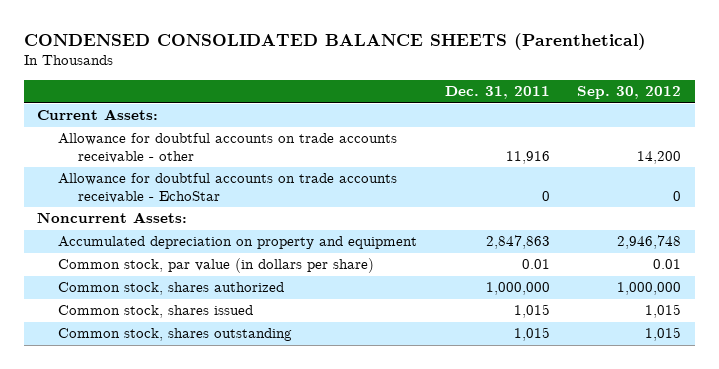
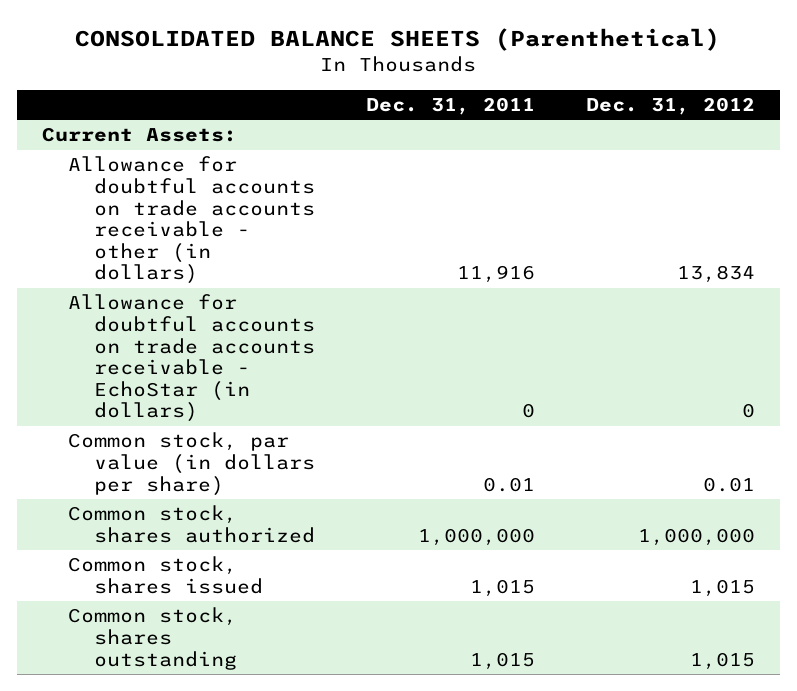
[23,32,646,50] CONDENSED CONSOLIDATED BALANCE SHEETS (Parenthetical) -> [75,27,721,51] CONSOLIDATED BALANCE SHEETS (Parenthetical)
[577,86,682,100] Sep. 30, 2012 -> none
none -> [585,97,755,116] Dec. 31, 2012
[37,212,188,224] Noncurrent Assets: -> none
[57,236,417,250] Accumulated depreciation on property and equipment -> none
[57,133,397,163] Allowance for doubtful accounts on trade accounts receivable - other -> [67,156,315,285] Allowance for doubtful accounts on trade accounts receivable - other (in dollars)
[57,173,397,203] Allowance for doubtful accounts on trade accounts receivable - EchoStar -> [67,294,315,423] Allowance for doubtful accounts on trade accounts receivable - EchoStar (in dollars)

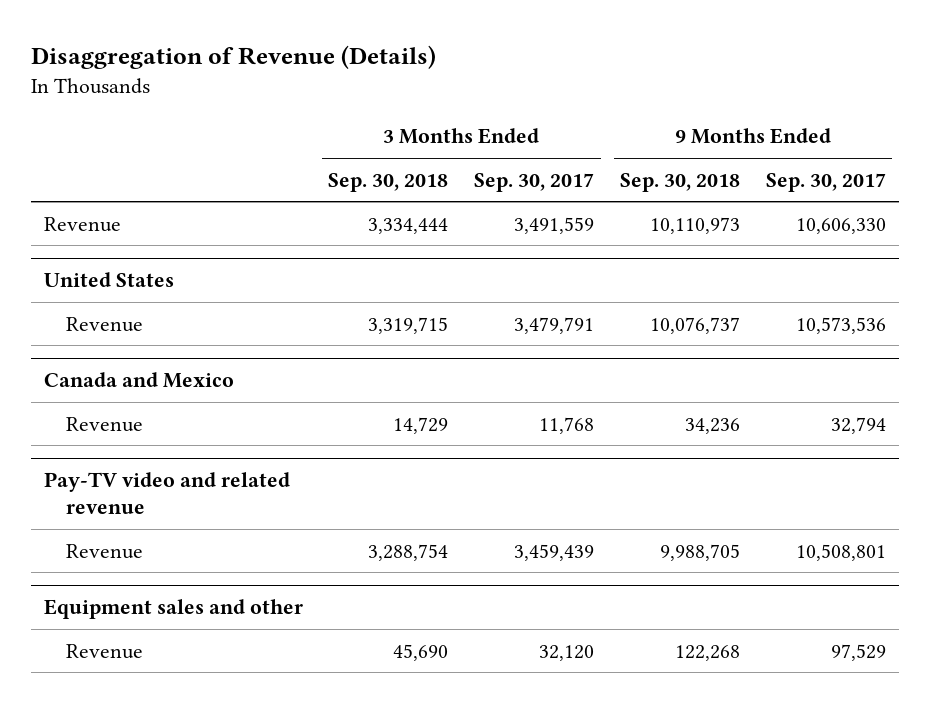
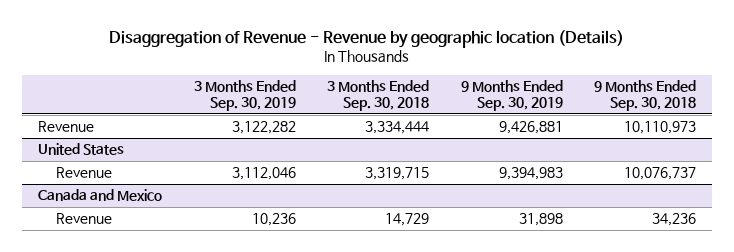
[30,45,436,70] Disaggregation of Revenue (Details) -> [109,30,625,49] Disaggregation of Revenue - Revenue by geographic location (Details)
[474,172,595,192] Sep. 30, 2017 -> none
[765,172,886,192] Sep. 30, 2017 -> none
none -> [193,80,296,112] 3 Months Ended Sep. 30, 2019
none -> [460,80,563,112] 9 Months Ended Sep. 30, 2019
[43,472,290,515] Pay-TV video and related revenue -> none
[66,543,144,559] Revenue -> none
[43,599,303,620] Equipment sales and other -> none
[66,643,144,659] Revenue -> none

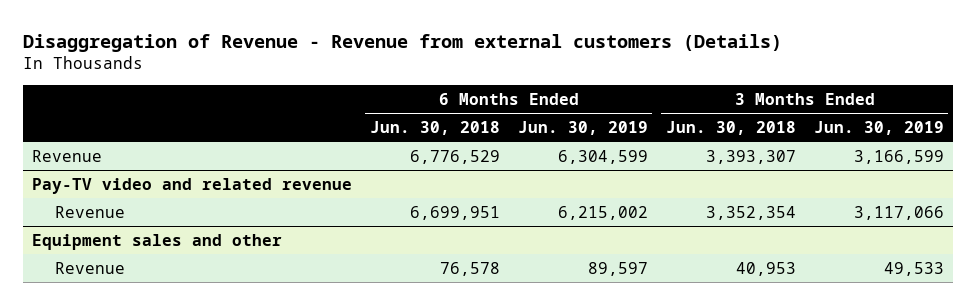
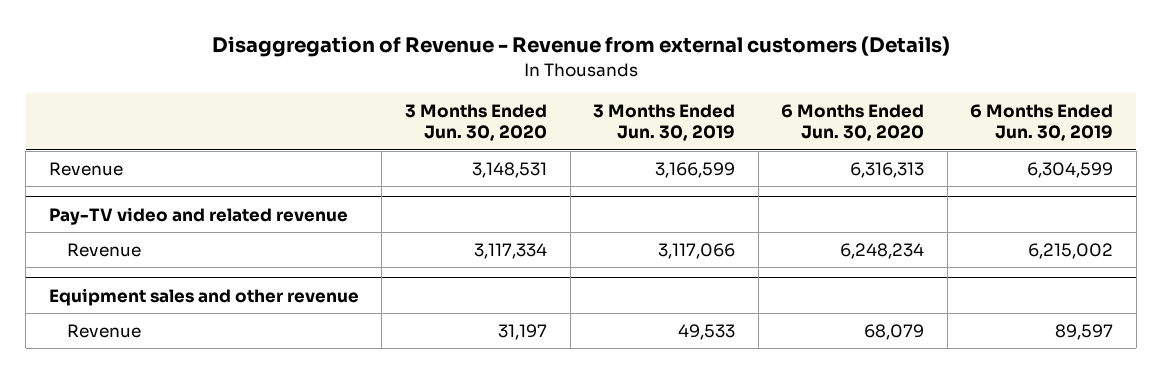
[369,120,500,135] Jun. 30, 2018 -> none
[665,120,796,135] Jun. 30, 2018 -> none
none -> [404,103,547,142] 3 Months Ended Jun. 30, 2020
none -> [781,103,925,142] 6 Months Ended Jun. 30, 2020
[31,233,282,250] Equipment sales and other -> [48,287,359,306] Equipment sales and other revenue

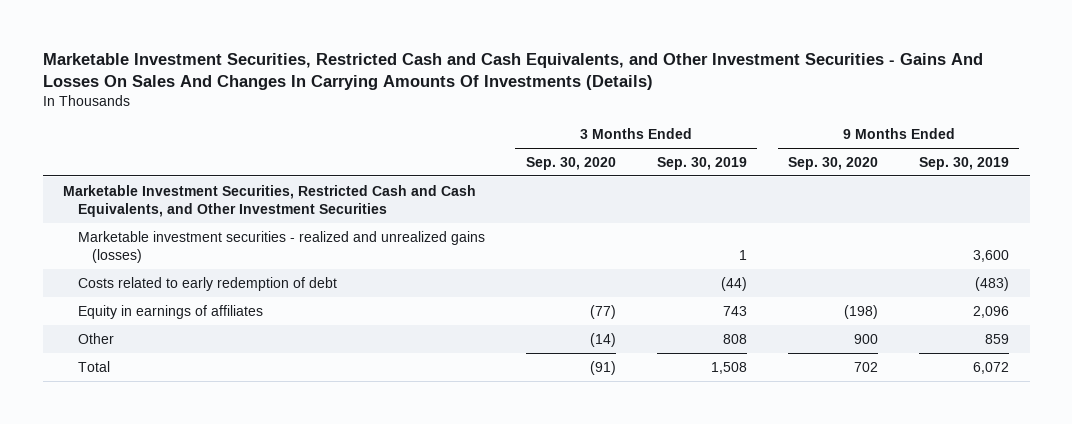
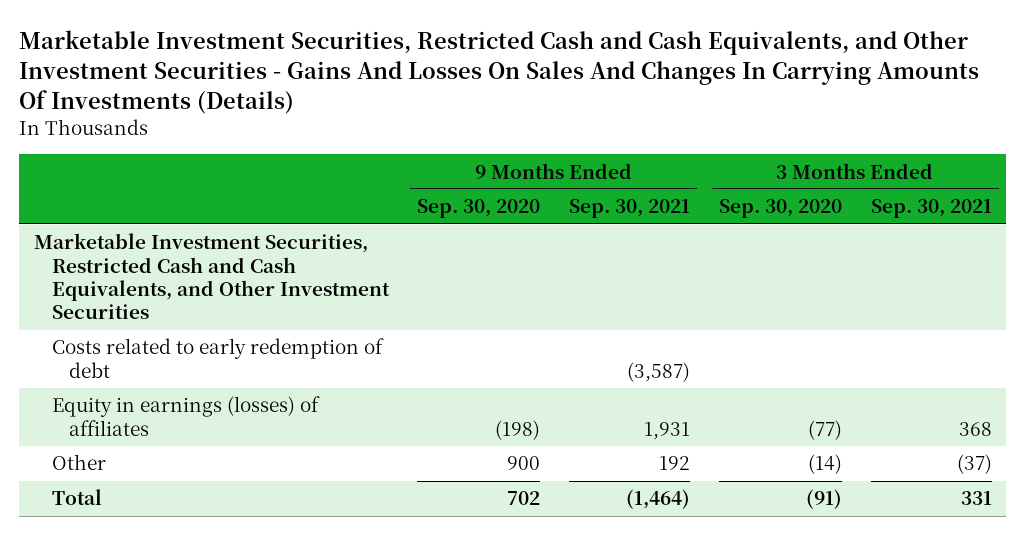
[656,156,747,170] Sep. 30, 2019 -> none
[919,156,1010,170] Sep. 30, 2019 -> none
none -> [569,199,691,219] Sep. 30, 2021
none -> [870,199,992,219] Sep. 30, 2021
[77,230,485,264] Marketable investment securities - realized and unrealized gains (losses) -> none
[77,304,263,319] Equity in earnings of affiliates -> [51,396,320,436] Equity in earnings (losses) of affiliates

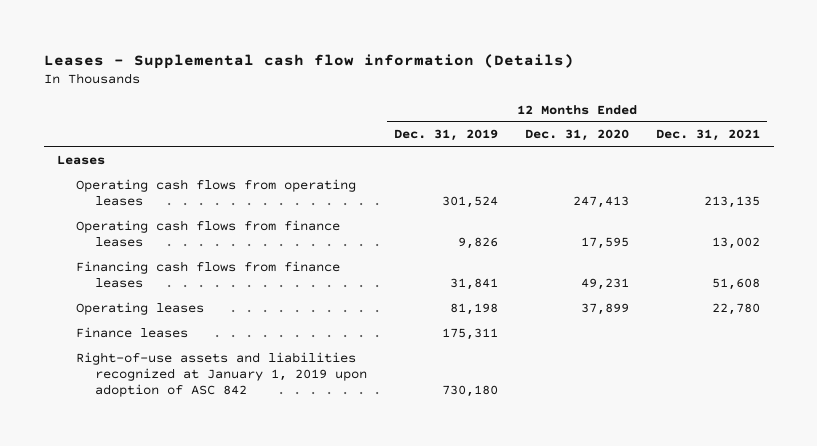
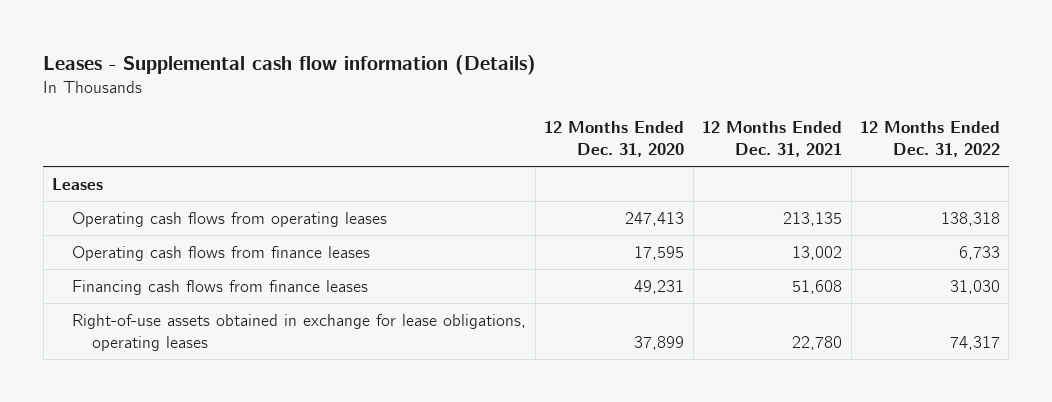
[394,129,499,142] Dec. 31, 2019 -> none
none -> [860,121,1001,158] 12 Months Ended Dec. 31, 2022
[76,327,189,339] Finance leases -> none
[76,352,368,398] Right-of-use assets and liabilities recognized at January 1, 2019 upon adoption of ASC 842 -> none
[76,302,205,316] Operating leases -> [72,313,527,351] Right-of-use assets obtained in exchange for lease obligations, operating leases

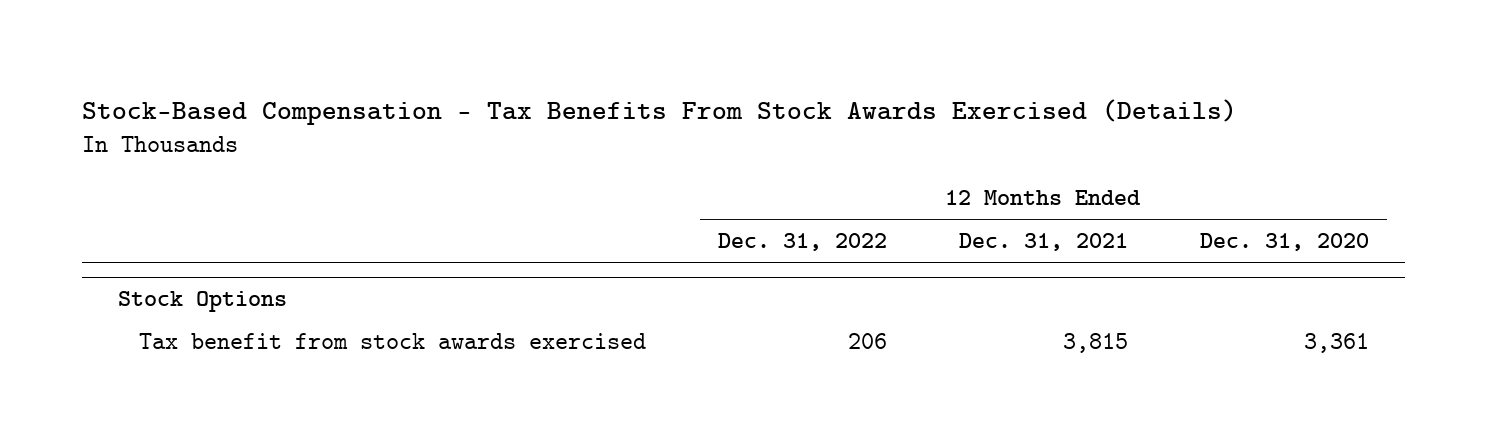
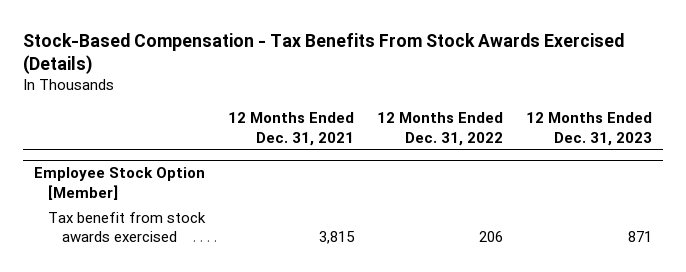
[1199,233,1369,252] Dec. 31, 2020 -> none
none -> [525,112,652,146] 12 Months Ended Dec. 31, 2023
[117,291,287,313] Stock Options -> [34,167,206,200] Employee Stock Option [Member]

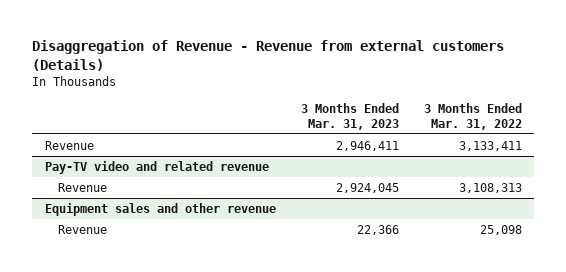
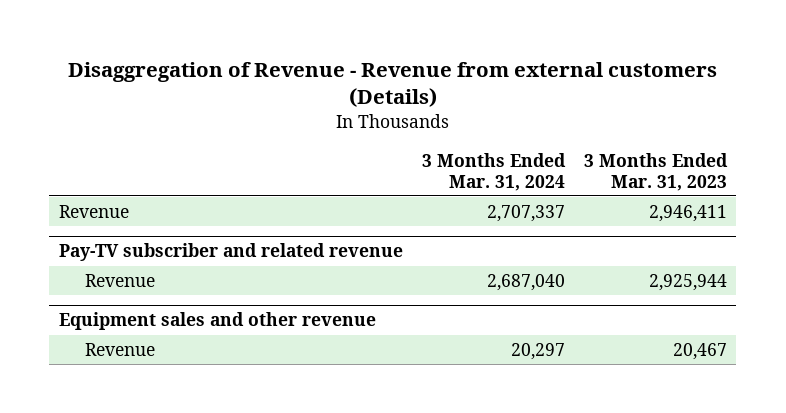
[423,103,522,130] 3 Months Ended Mar. 31, 2022 -> none
none -> [421,153,566,191] 3 Months Ended Mar. 31, 2024
[44,160,269,174] Pay-TV video and related revenue -> [58,243,403,262] Pay-TV subscriber and related revenue
[335,182,399,193] 2,924,045 -> [648,273,727,291] 2,925,944
[356,224,399,235] 22,366 -> [672,342,727,360] 20,467

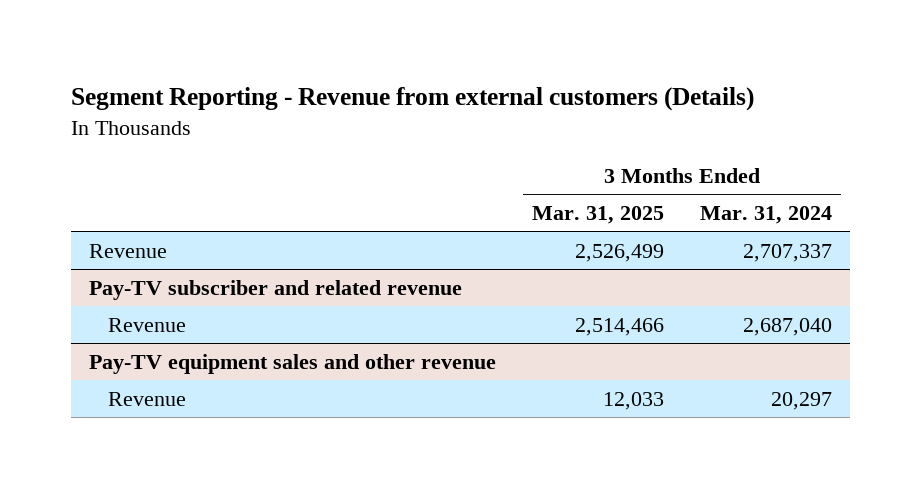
[67,61,717,108] Disaggregation of Revenue - Revenue from external customers (Details) -> [70,87,754,112] Segment Reporting - Revenue from external customers (Details)
[583,153,728,191] 3 Months Ended Mar. 31, 2023 -> none
none -> [531,205,664,224] Mar. 31, 2025
[58,312,376,331] Equipment sales and other revenue -> [88,353,496,374] Pay-TV equipment sales and other revenue

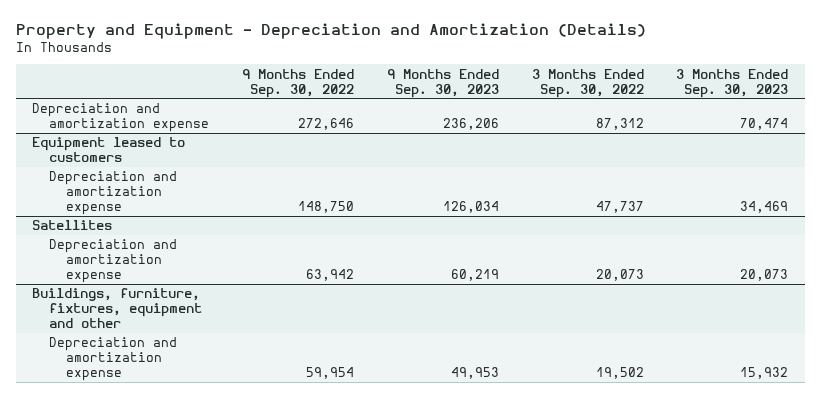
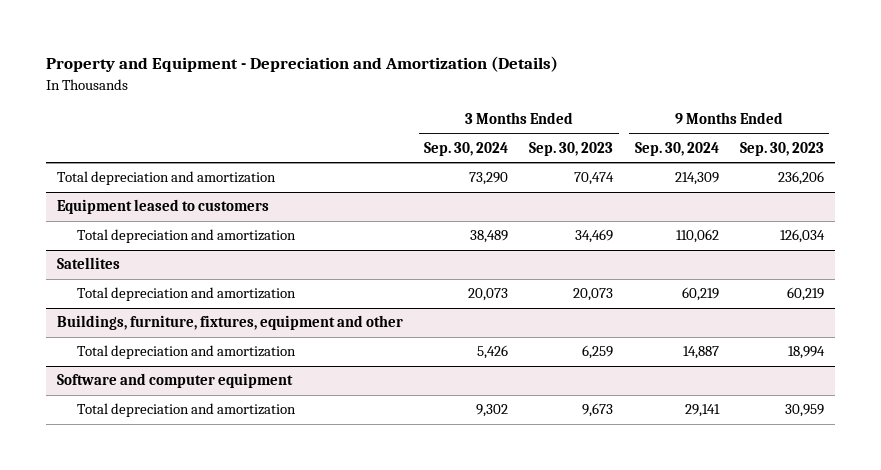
[242,68,355,98] 9 Months Ended Sep. 30, 2022 -> none
[531,68,644,98] 3 Months Ended Sep. 30, 2022 -> none
none -> [424,141,509,156] Sep. 30, 2024
none -> [634,141,719,156] Sep. 30, 2024
[32,103,210,133] Depreciation and amortization expense -> [56,171,276,186] Total depreciation and amortization
[49,171,178,216] Depreciation and amortization expense -> [76,229,296,244] Total depreciation and amortization
[49,239,178,284] Depreciation and amortization expense -> [76,287,296,302] Total depreciation and amortization
[49,337,178,382] Depreciation and amortization expense -> [76,345,296,360] Total depreciation and amortization
[450,367,499,380] 49,953 -> [787,346,825,360] 18,994
[740,367,789,380] 15,932 -> [582,345,614,360] 6,259
none -> [56,373,293,389] Software and computer equipment
none -> [76,403,296,418] Total depreciation and amortization

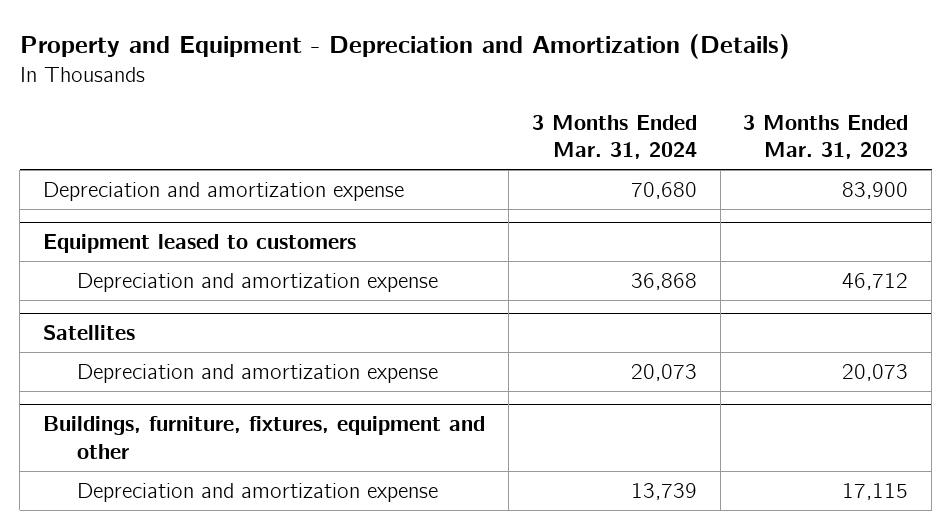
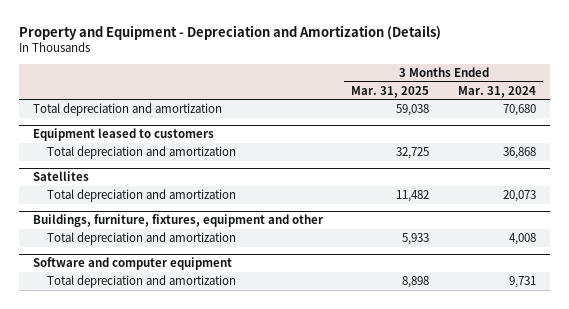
[743,114,909,160] 3 Months Ended Mar. 31, 2023 -> none
none -> [351,85,430,98] Mar. 31, 2025
[43,181,405,201] Depreciation and amortization expense -> [33,103,223,117] Total depreciation and amortization
[76,272,438,292] Depreciation and amortization expense -> [46,146,236,160] Total depreciation and amortization
[76,363,438,383] Depreciation and amortization expense -> [46,189,236,203] Total depreciation and amortization
[76,482,438,502] Depreciation and amortization expense -> [46,232,236,246] Total depreciation and amortization
[630,482,697,500] 13,739 -> [508,233,536,246] 4,008
none -> [33,257,233,271] Software and computer equipment
none -> [46,275,236,289] Total depreciation and amortization

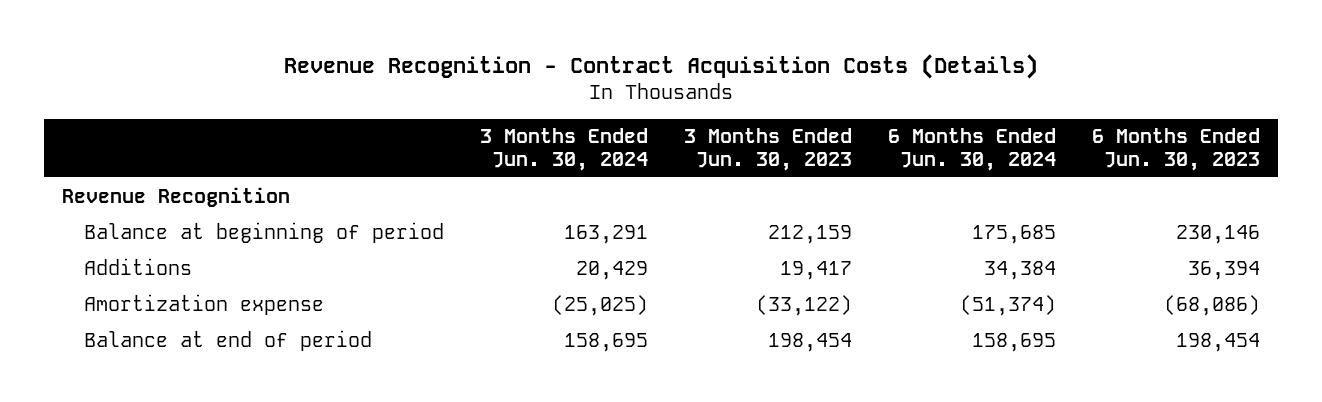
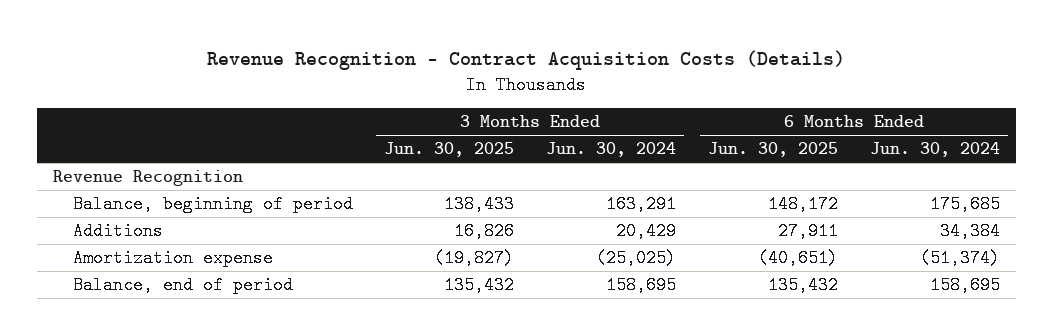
[684,128,853,171] 3 Months Ended Jun. 30, 2023 -> none
[1092,128,1261,171] 6 Months Ended Jun. 30, 2023 -> none
none -> [384,142,515,158] Jun. 30, 2025
none -> [707,142,838,158] Jun. 30, 2025
[84,221,445,243] Balance at beginning of period -> [72,195,353,214] Balance, beginning of period
[84,329,373,351] Balance at end of period -> [72,276,293,295] Balance, end of period

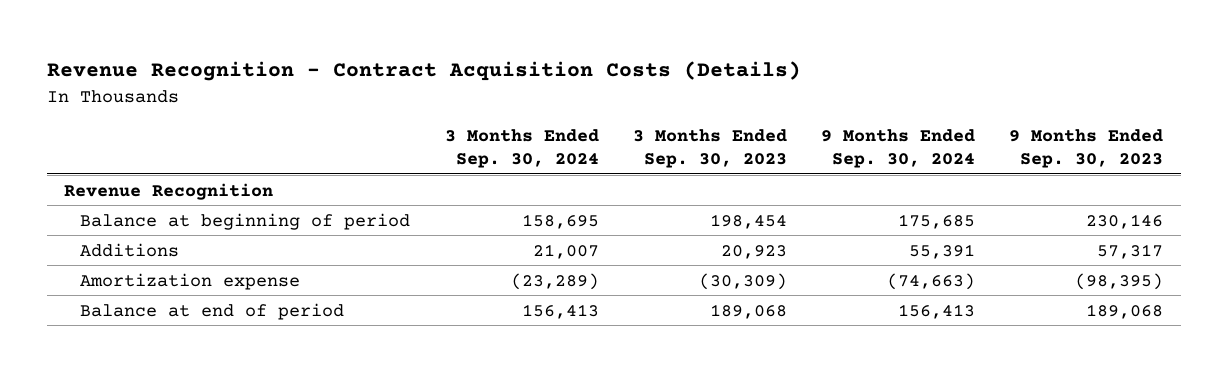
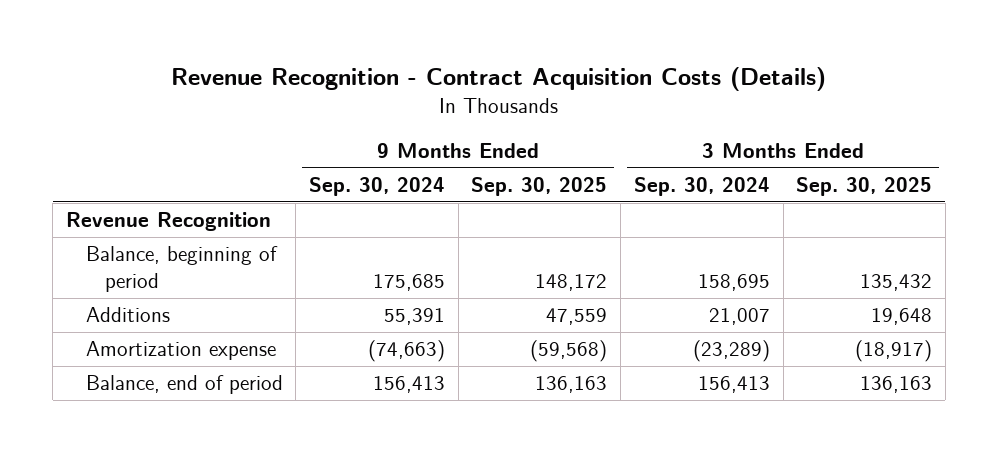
[632,128,787,168] 3 Months Ended Sep. 30, 2023 -> none
[1009,128,1164,168] 9 Months Ended Sep. 30, 2023 -> none
none -> [471,177,608,197] Sep. 30, 2025
none -> [796,177,933,197] Sep. 30, 2025
[80,212,411,230] Balance at beginning of period -> [85,246,278,293] Balance, beginning of period
[80,302,345,320] Balance at end of period -> [85,375,283,395] Balance, end of period

